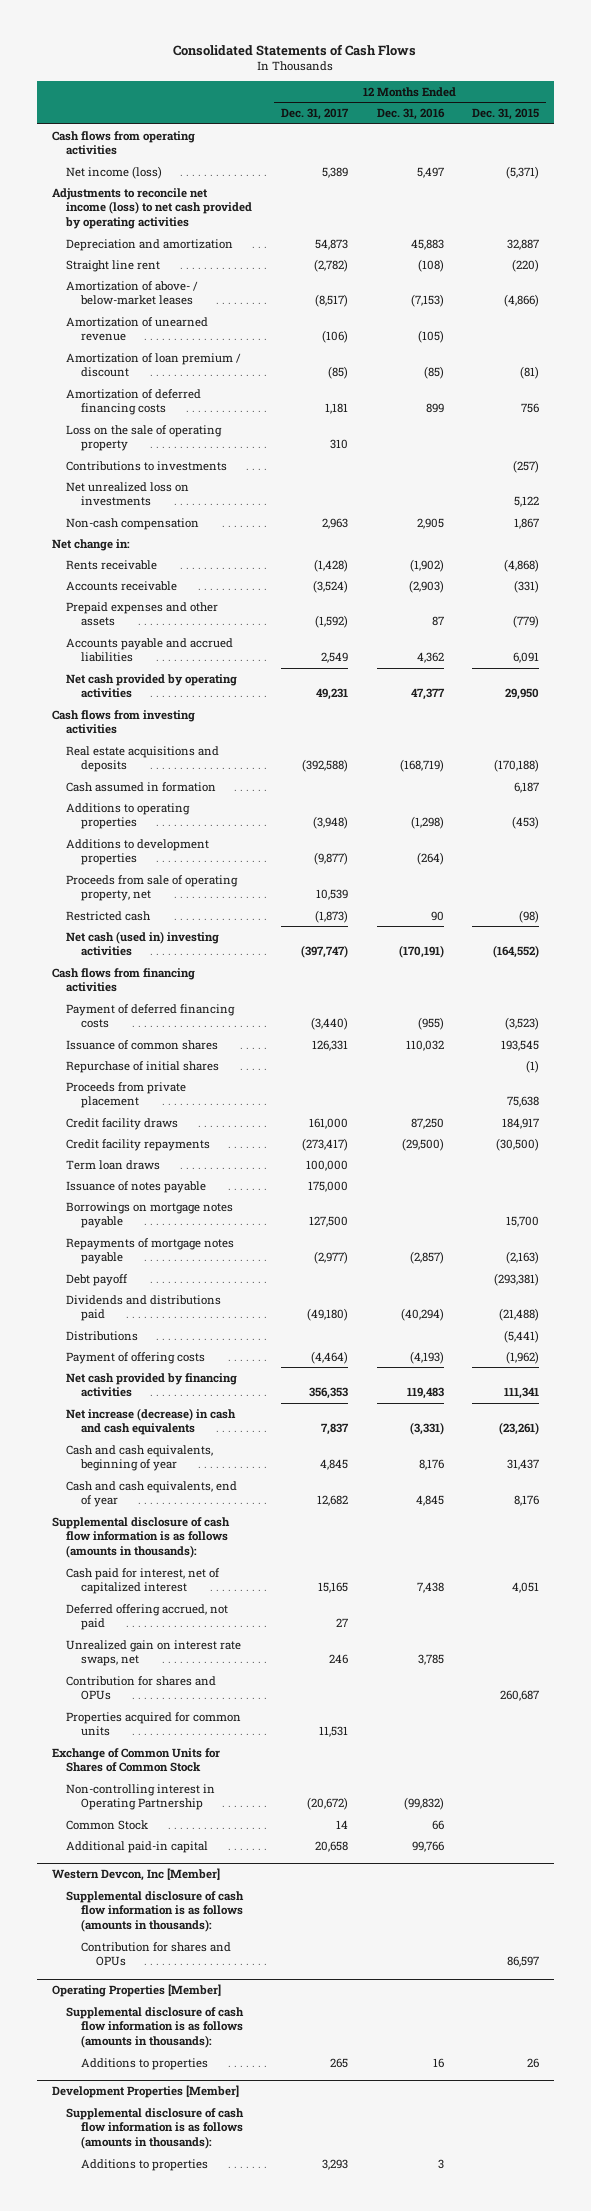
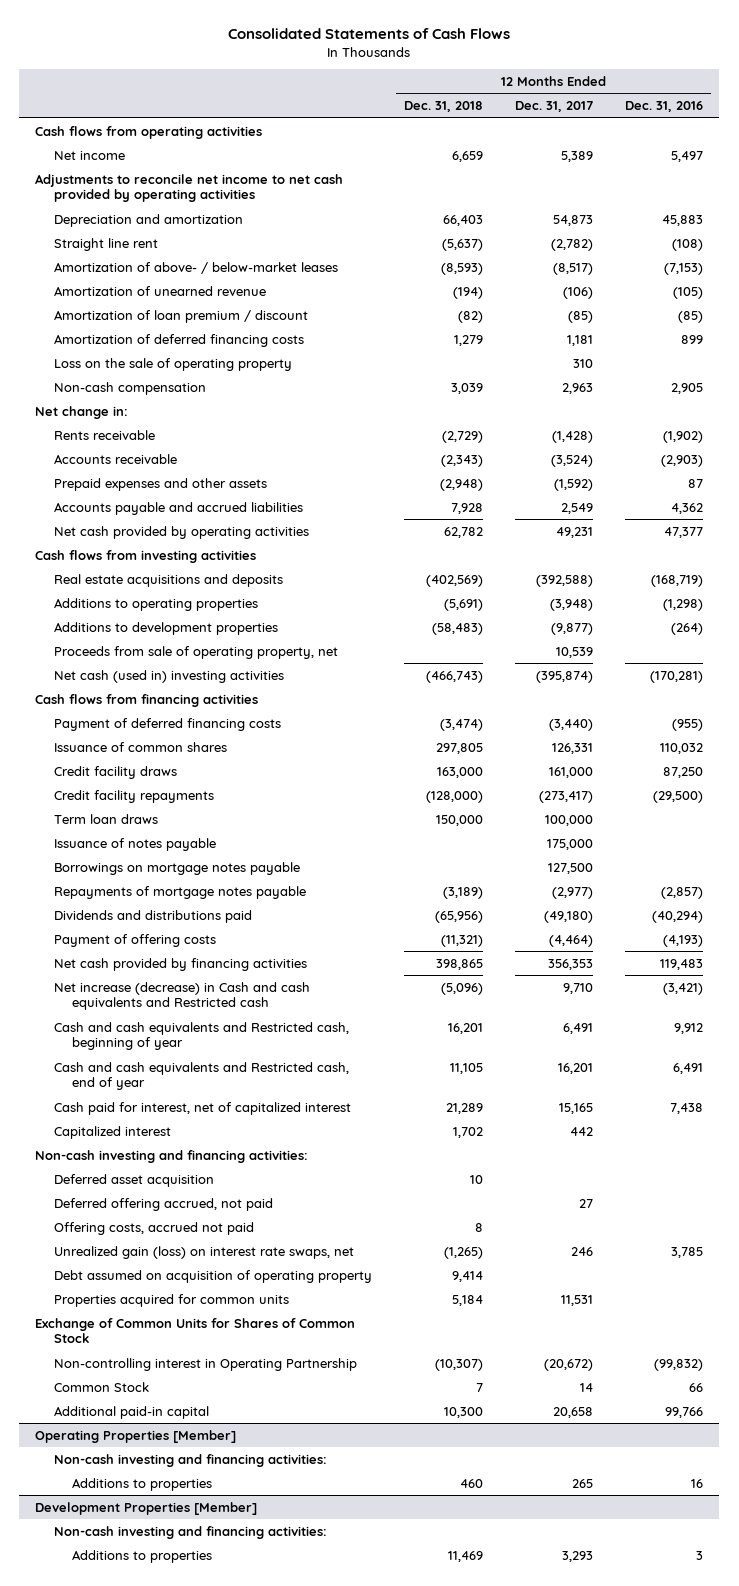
[472,108,540,121] Dec. 31, 2015 -> none
none -> [403,101,483,113] Dec. 31, 2018
[66,165,163,179] Net income (loss) -> [53,150,125,160] Net income
[51,187,253,229] Adjustments to reconcile net income (loss) to net cash provided by operating activities -> [35,173,344,203] Adjustments to reconcile net income to net cash provided by operating activities
[66,460,228,471] Contributions to investments -> none
[66,481,190,507] Net unrealized loss on investments -> none
[66,781,217,792] Cash assumed in formation -> none
[66,910,152,921] Restricted cash -> none
[300,945,348,959] (397,747) -> [536,670,594,683] (395,874)
[398,945,444,959] (170,191) -> [650,670,704,683] (170,281)
[66,1060,220,1073] Repurchase of initial shares -> none
[66,1081,187,1109] Proceeds from private placement -> none
[66,1273,129,1286] Debt payoff -> none
[66,1330,139,1341] Distributions -> none
[51,1516,230,1558] Supplemental disclosure of cash flow information is as follows (amounts in thousands): -> none
[66,1407,237,1436] Net increase (decrease) in cash and cash equivalents -> [53,981,310,1011] Net increase (decrease) in Cash and cash equivalents and Restricted cash
[320,1423,349,1436] 7,837 -> [563,982,594,994] 9,710
[409,1422,444,1436] (3,331) -> [663,982,704,995] (3,421)
[66,1444,214,1472] Cash and cash equivalents, beginning of year -> [53,1021,349,1051] Cash and cash equivalents and Restricted cash, beginning of year
[319,1459,348,1471] 4,845 -> [563,1022,594,1034] 6,491
[418,1459,444,1471] 8,176 -> [674,1022,704,1034] 9,912
[66,1480,238,1508] Cash and cash equivalents, end of year -> [53,1061,349,1091] Cash and cash equivalents and Restricted cash, end of year
[316,1495,348,1507] 12,682 -> [558,1062,594,1074] 16,201
[415,1495,444,1507] 4,845 -> [673,1062,704,1074] 6,491
none -> [53,1125,171,1139] Capitalized interest
none -> [35,1149,309,1163] Non-cash investing and financing activities:
none -> [53,1173,214,1187] Deferred asset acquisition
[66,1675,217,1701] Contribution for shares and OPUs -> none
none -> [53,1221,254,1235] Offering costs, accrued not paid
[66,1639,242,1667] Unrealized gain on interest rate swaps, net -> [53,1245,354,1259] Unrealized gain (loss) on interest rate swaps, net
none -> [53,1269,372,1283] Debt assumed on acquisition of operating property
[51,1868,220,1882] Western Devcon, Inc [Member] -> none
[66,1890,245,1932] Supplemental disclosure of cash flow information is as follows (amounts in thousands): -> none
[80,1941,231,1967] Contribution for shares and OPUs -> none
[66,2006,245,2048] Supplemental disclosure of cash flow information is as follows (amounts in thousands): -> none
none -> [53,1453,327,1467] Non-cash investing and financing activities:
[66,2107,245,2149] Supplemental disclosure of cash flow information is as follows (amounts in thousands): -> none
none -> [53,1525,327,1539] Non-cash investing and financing activities:

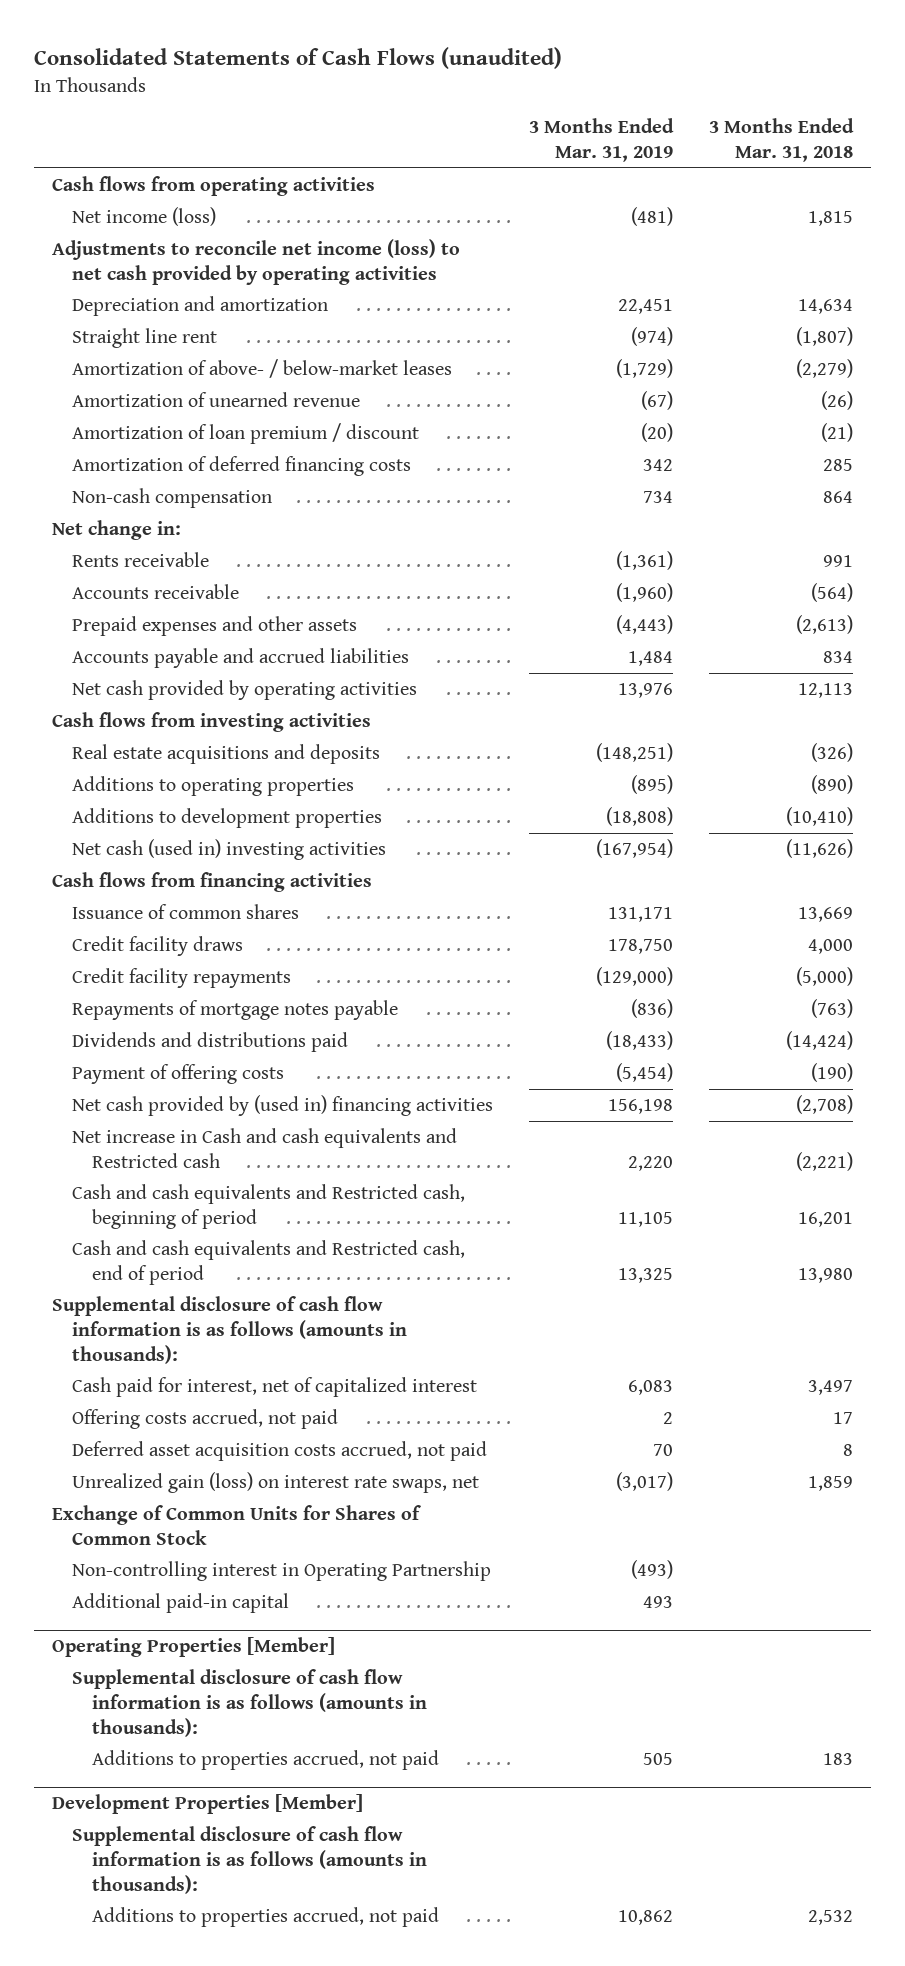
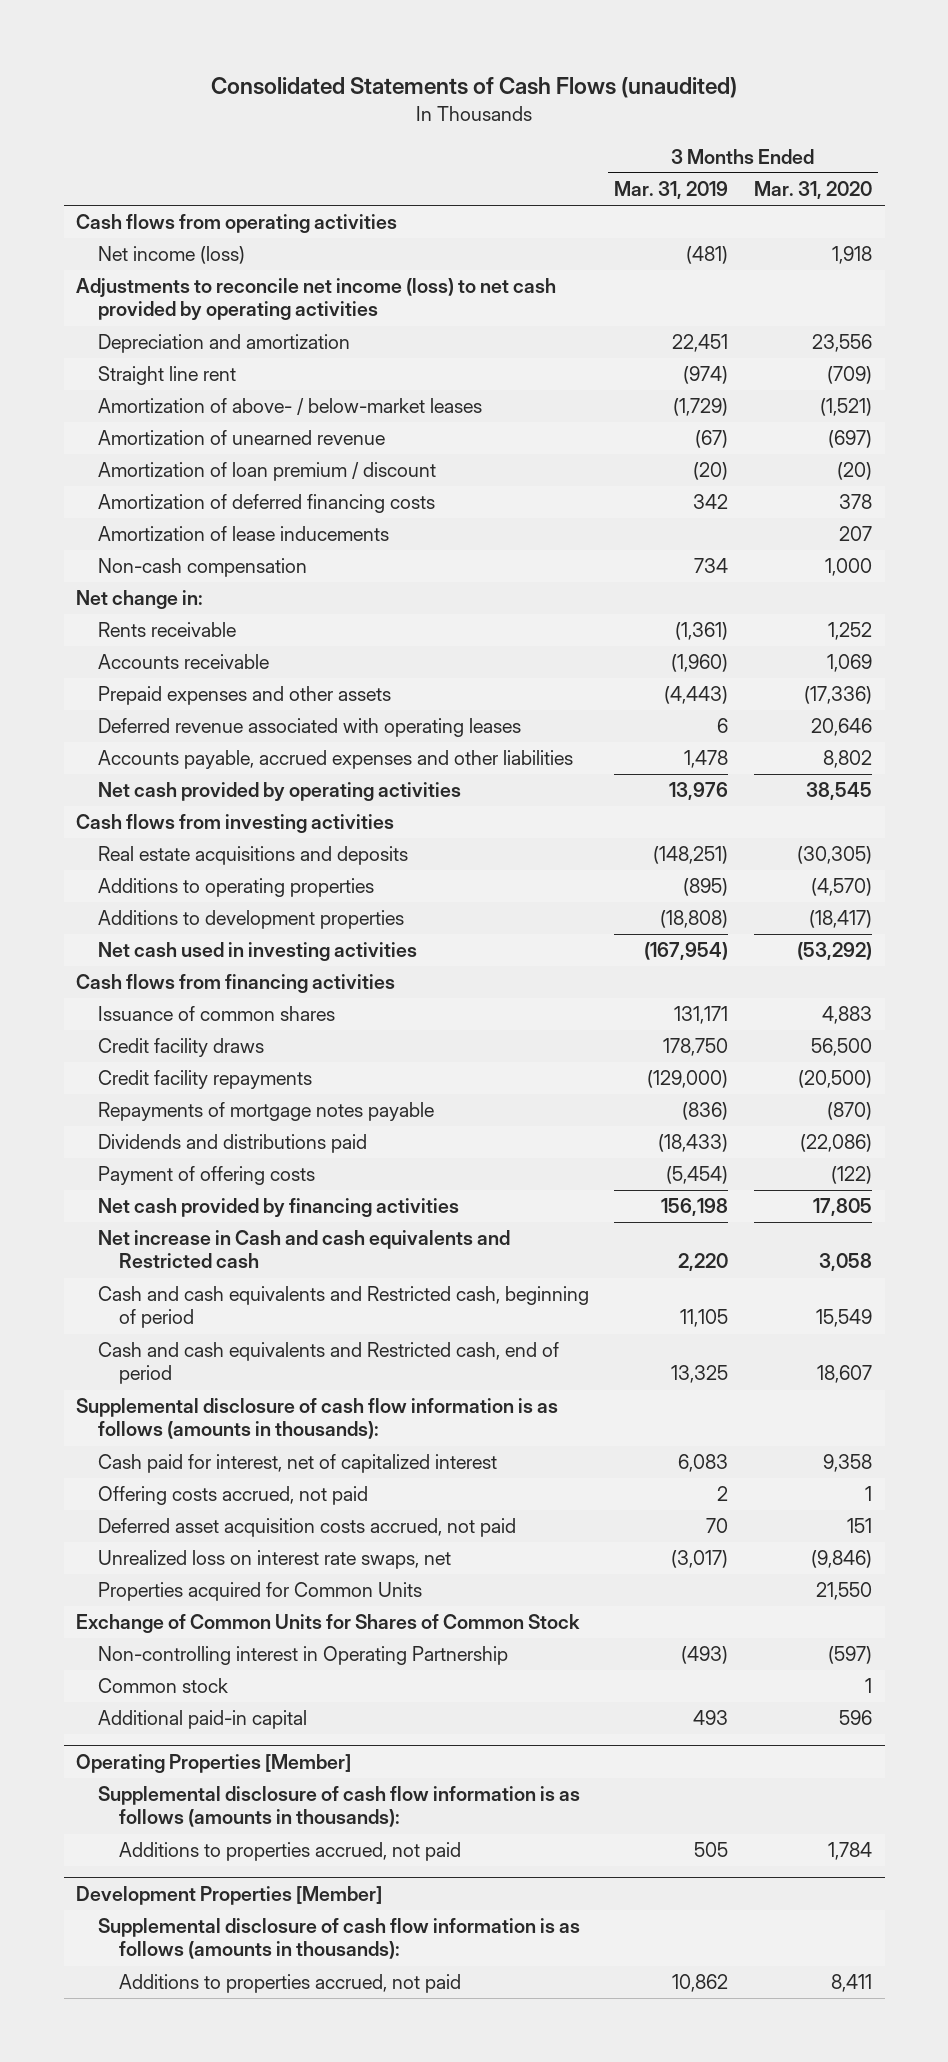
[709,118,855,163] 3 Months Ended Mar. 31, 2018 -> none
none -> [753,181,872,200] Mar. 31, 2020
none -> [97,526,389,542] Amortization of lease inducements
none -> [97,718,521,738] Deferred revenue associated with operating leases
[72,647,410,668] Accounts payable and accrued liabilities -> [97,750,573,770] Accounts payable, accrued expenses and other liabilities
[628,650,674,666] 1,484 -> [684,750,729,769] 1,478
[72,838,387,860] Net cash (used in) investing activities -> [97,942,417,962] Net cash used in investing activities
[72,1094,494,1116] Net cash provided by (used in) financing activities -> [97,1198,459,1218] Net cash provided by financing activities
[72,1471,480,1493] Unrealized gain (loss) on interest rate swaps, net -> [97,1550,451,1570] Unrealized loss on interest rate swaps, net
none -> [97,1582,422,1602] Properties acquired for Common Units
none -> [97,1678,228,1694] Common stock

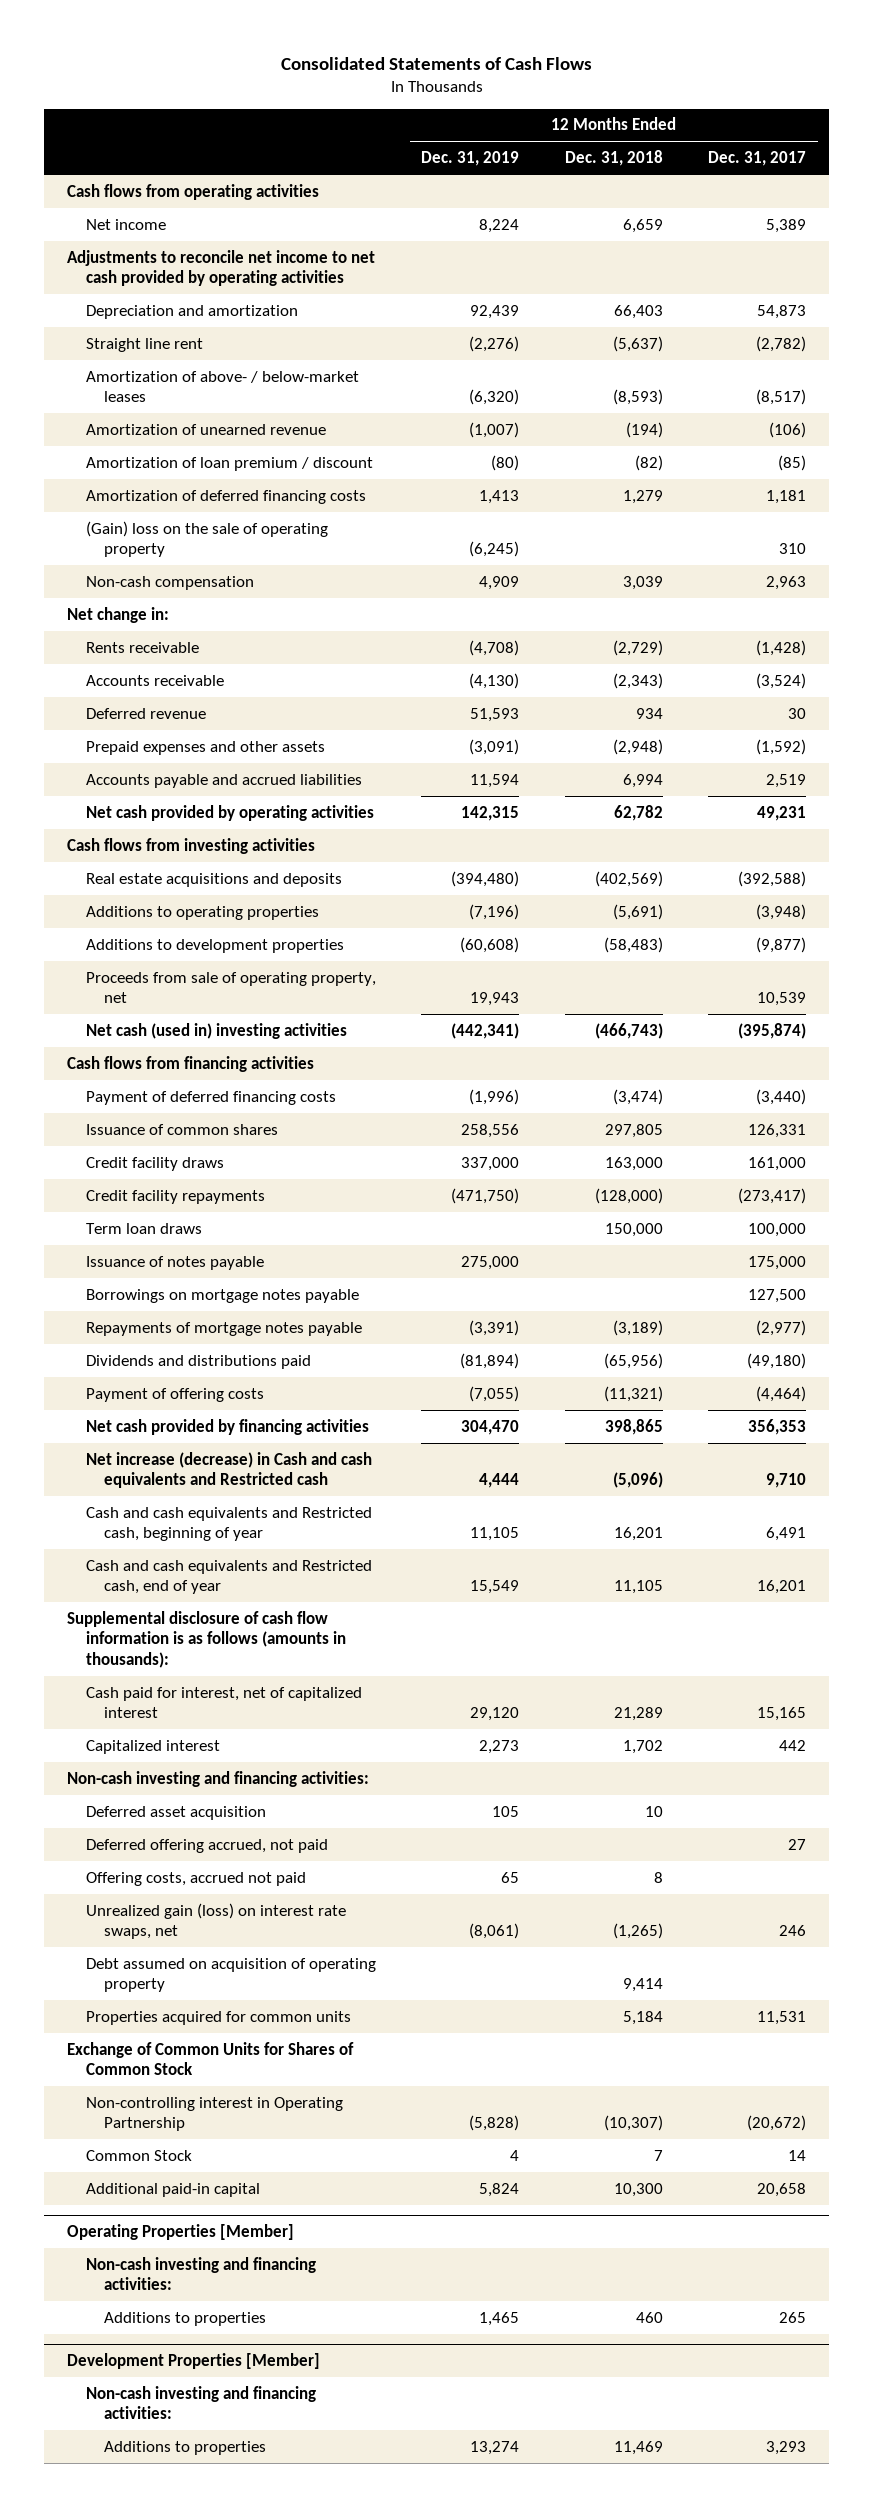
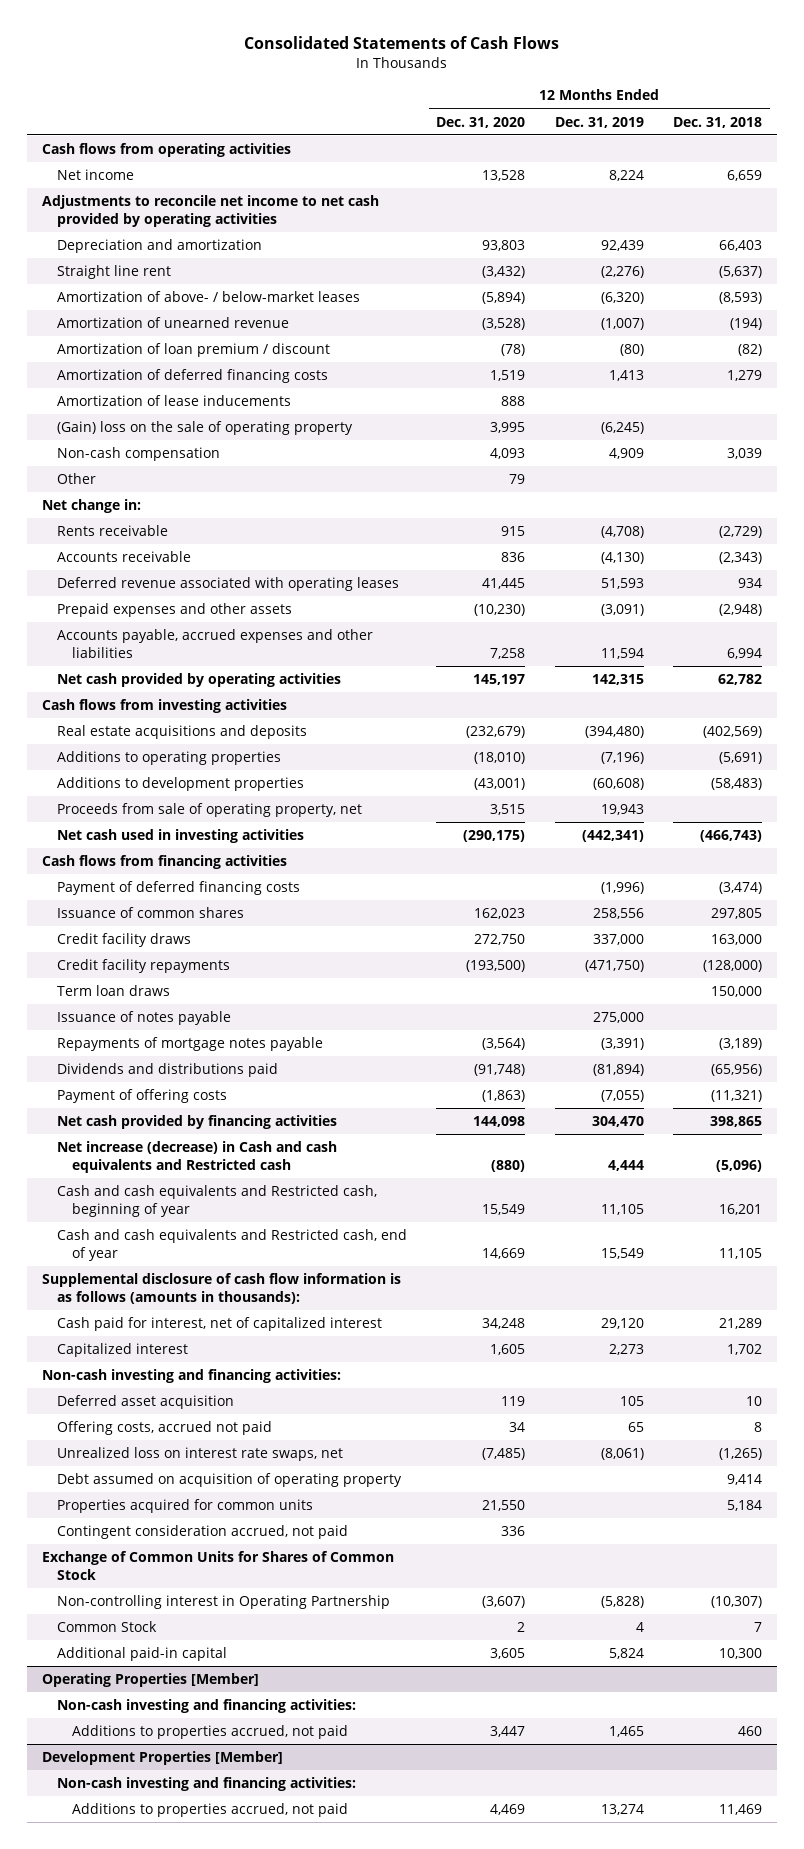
[708,151,807,167] Dec. 31, 2017 -> none
none -> [436,116,526,128] Dec. 31, 2020
none -> [56,395,291,407] Amortization of lease inducements
none -> [56,473,96,485] Other
[85,707,206,719] Deferred revenue -> [56,577,399,592] Deferred revenue associated with operating leases
[85,773,362,788] Accounts payable and accrued liabilities -> [56,629,373,659] Accounts payable, accrued expenses and other liabilities
[85,1022,347,1039] Net cash (used in) investing activities -> [56,829,304,844] Net cash used in investing activities
[85,1288,359,1303] Borrowings on mortgage notes payable -> none
[85,1838,328,1853] Deferred offering accrued, not paid -> none
[85,1902,346,1940] Unrealized gain (loss) on interest rate swaps, net -> [56,1447,343,1462] Unrealized loss on interest rate swaps, net
none -> [56,1525,348,1540] Contingent consideration accrued, not paid
[104,2311,267,2326] Additions to properties -> [72,1725,349,1740] Additions to properties accrued, not paid
[104,2440,267,2455] Additions to properties -> [72,1803,349,1818] Additions to properties accrued, not paid

